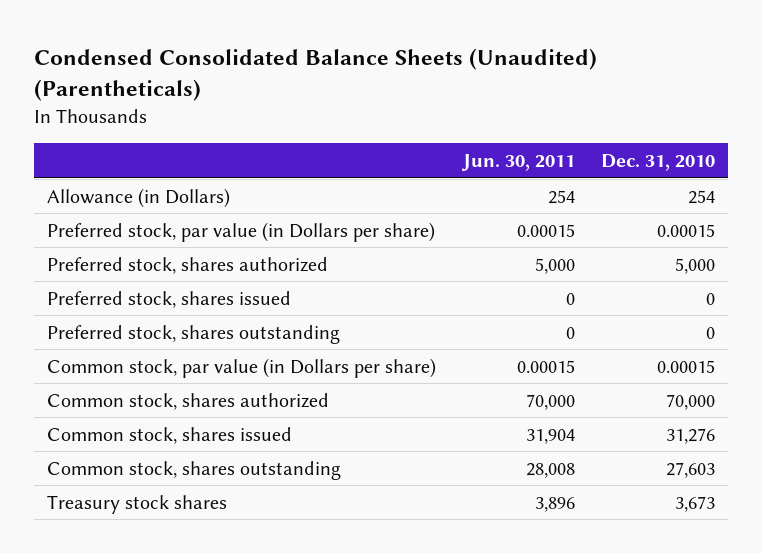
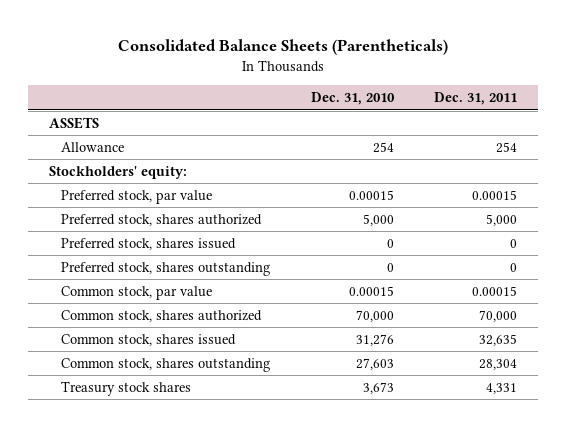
[33,47,597,102] Condensed Consolidated Balance Sheets (Unaudited) (Parentheticals) -> [117,38,448,55] Consolidated Balance Sheets (Parentheticals)
[460,153,575,171] Jun. 30, 2011 -> none
none -> [434,92,518,106] Dec. 31, 2011
none -> [48,116,99,129] ASSETS
[47,187,231,208] Allowance (in Dollars) -> [61,141,125,152] Allowance
none -> [48,165,187,179] Stockholders' equity:
[47,221,436,242] Preferred stock, par value (in Dollars per share) -> [61,189,213,204] Preferred stock, par value
[47,357,437,378] Common stock, par value (in Dollars per share) -> [61,285,213,300] Common stock, par value

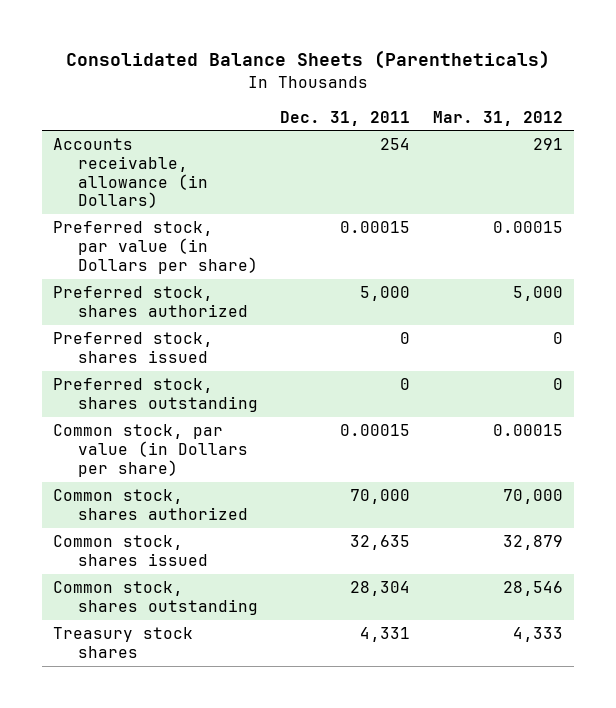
[310,92,395,106] Dec. 31, 2010 -> none
none -> [432,110,563,126] Mar. 31, 2012
[48,116,99,129] ASSETS -> none
[48,165,187,179] Stockholders' equity: -> none
[61,141,125,152] Allowance -> [53,138,209,209] Accounts receivable, allowance (in Dollars)
[61,189,213,204] Preferred stock, par value -> [53,221,259,274] Preferred stock, par value (in Dollars per share)
[61,285,213,300] Common stock, par value -> [53,424,249,477] Common stock, par value (in Dollars per share)

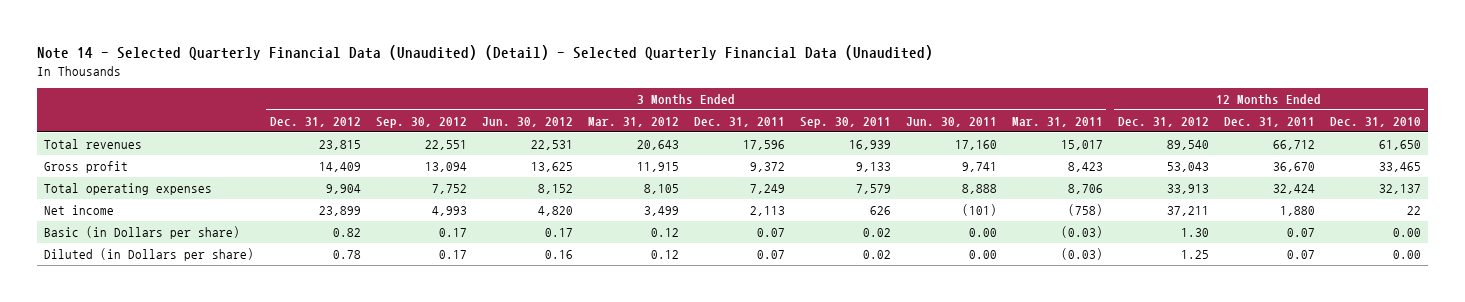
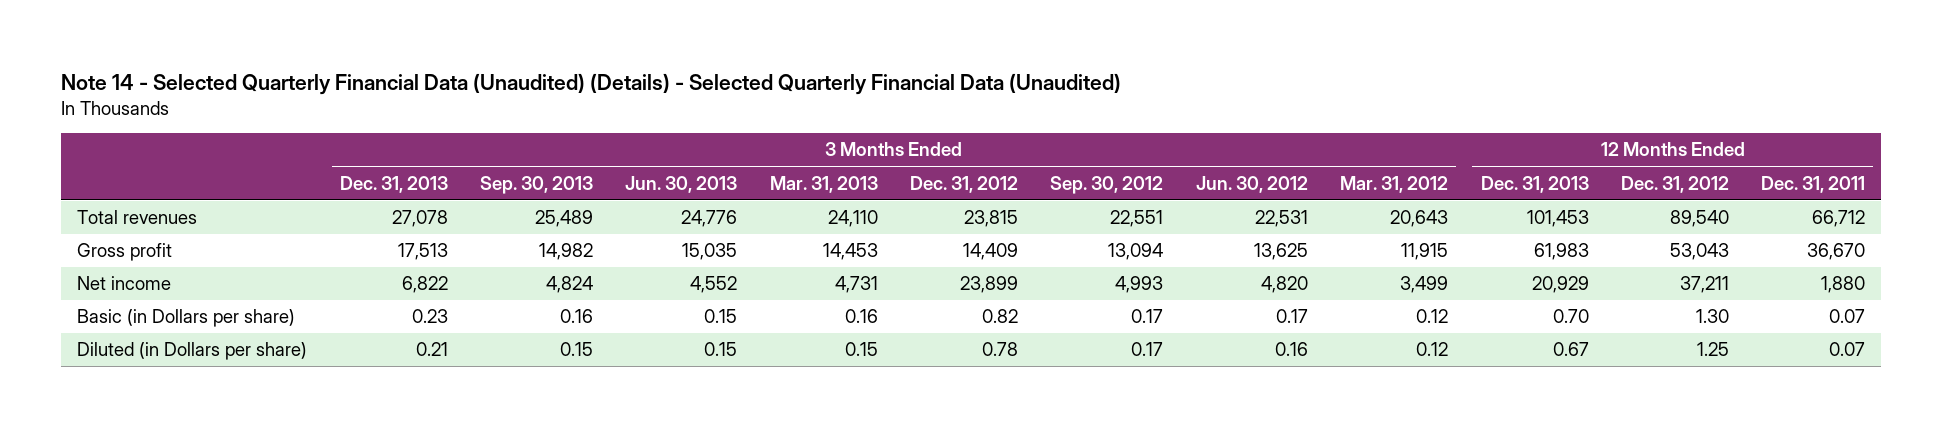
[36,45,933,61] Note 14 - Selected Quarterly Financial Data (Unaudited) (Detail) - Selected Quarterly Financial Data (Unaudited) -> [61,72,1122,95] Note 14 - Selected Quarterly Financial Data (Unaudited) (Details) - Selected Quarterly Financial Data (Unaudited)
[693,116,785,127] Dec. 31, 2011 -> none
[799,116,891,128] Sep. 30, 2011 -> none
[905,116,997,127] Jun. 30, 2011 -> none
[1011,116,1103,127] Mar. 31, 2011 -> none
[1329,116,1421,127] Dec. 31, 2010 -> none
none -> [339,175,448,193] Dec. 31, 2013
none -> [480,175,594,194] Sep. 30, 2013
none -> [625,175,738,193] Jun. 30, 2013
none -> [769,175,878,193] Mar. 31, 2013
none -> [1480,175,1589,193] Dec. 31, 2013
[44,183,213,196] Total operating expenses -> none

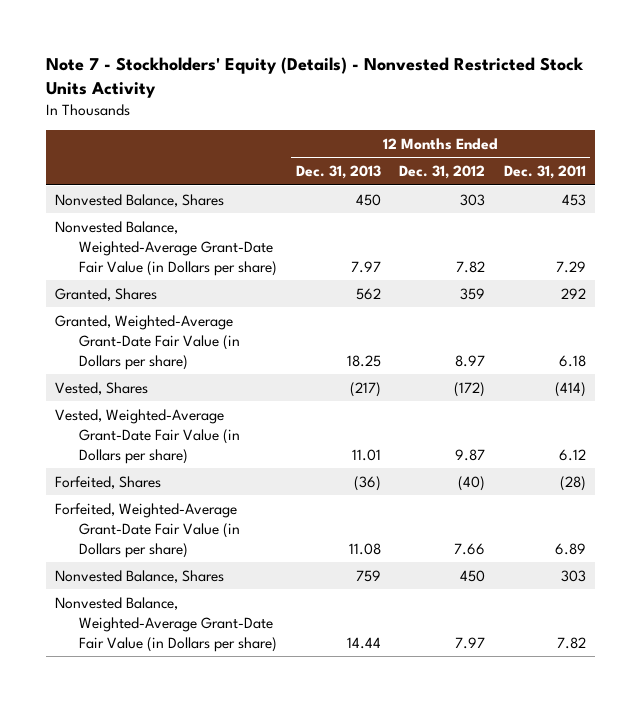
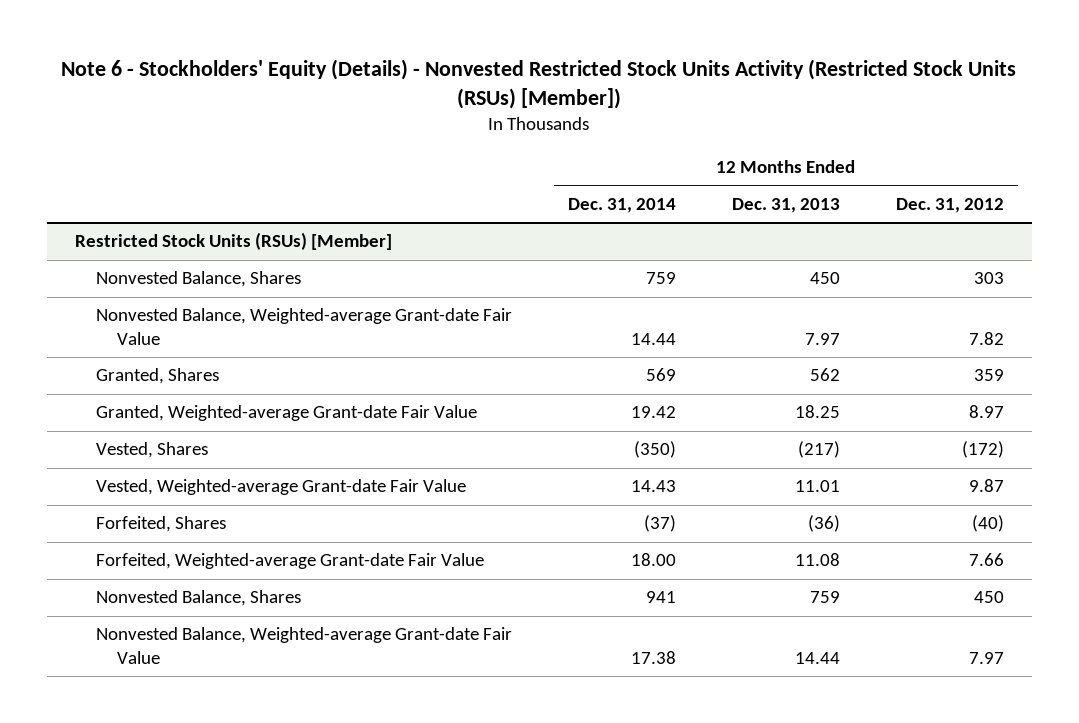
[45,56,584,98] Note 7 - Stockholders' Equity (Details) - Nonvested Restricted Stock Units Activity -> [61,58,1017,109] Note 6 - Stockholders' Equity (Details) - Nonvested Restricted Stock Units Activity (Restricted Stock Units (RSUs) [Member])
[503,165,586,180] Dec. 31, 2011 -> none
none -> [567,198,676,214] Dec. 31, 2014
none -> [74,232,392,251] Restricted Stock Units (RSUs) [Member]
[54,220,278,276] Nonvested Balance, Weighted-Average Grant-Date Fair Value (in Dollars per share) -> [95,308,512,346] Nonvested Balance, Weighted-average Grant-date Fair Value
[54,314,241,370] Granted, Weighted-Average Grant-Date Fair Value (in Dollars per share) -> [95,405,477,422] Granted, Weighted-average Grant-date Fair Value
[54,408,241,464] Vested, Weighted-Average Grant-Date Fair Value (in Dollars per share) -> [95,479,466,496] Vested, Weighted-average Grant-date Fair Value
[54,502,241,558] Forfeited, Weighted-Average Grant-Date Fair Value (in Dollars per share) -> [95,553,484,570] Forfeited, Weighted-average Grant-date Fair Value
[54,596,278,652] Nonvested Balance, Weighted-Average Grant-Date Fair Value (in Dollars per share) -> [95,627,512,665] Nonvested Balance, Weighted-average Grant-date Fair Value

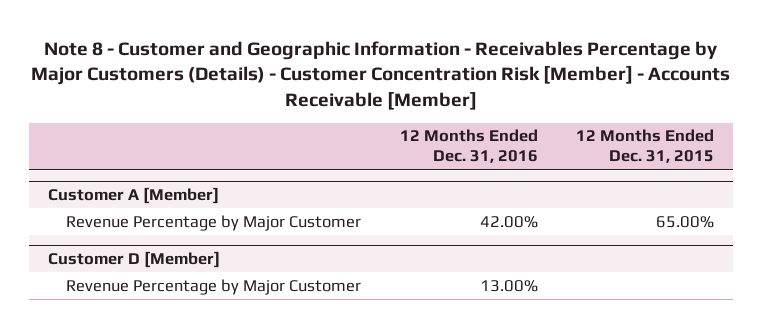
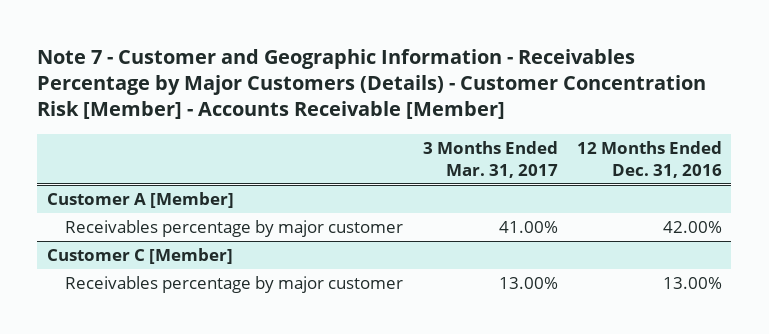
[31,40,731,111] Note 8 - Customer and Geographic Information - Receivables Percentage by Major Customers (Details) - Customer Concentration Risk [Member] - Accounts Receivable [Member] -> [37,48,707,120] Note 7 - Customer and Geographic Information - Receivables Percentage by Major Customers (Details) - Customer Concentration Risk [Member] - Accounts Receivable [Member]
[576,129,715,164] 12 Months Ended Dec. 31, 2015 -> none
none -> [422,140,558,178] 3 Months Ended Mar. 31, 2017
[66,214,362,231] Revenue Percentage by Major Customer -> [65,220,404,238] Receivables percentage by major customer
[48,250,221,268] Customer D [Member] -> [46,248,233,265] Customer C [Member]
[66,278,362,295] Revenue Percentage by Major Customer -> [65,276,404,294] Receivables percentage by major customer

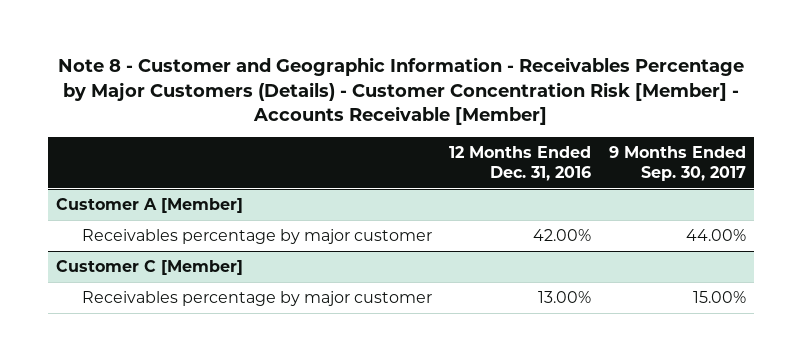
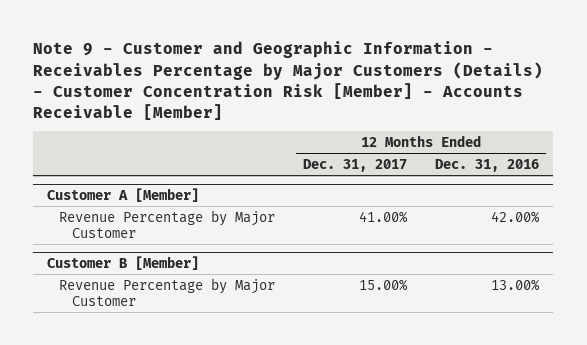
[58,57,745,126] Note 8 - Customer and Geographic Information - Receivables Percentage by Major Customers (Details) - Customer Concentration Risk [Member] - Accounts Receivable [Member] -> [33,41,544,120] Note 9 - Customer and Geographic Information - Receivables Percentage by Major Customers (Details) - Customer Concentration Risk [Member] - Accounts Receivable [Member]
[608,146,746,181] 9 Months Ended Sep. 30, 2017 -> none
none -> [303,159,408,173] Dec. 31, 2017
[81,229,432,245] Receivables percentage by major customer -> [59,209,276,239] Revenue Percentage by Major Customer
[56,260,244,276] Customer C [Member] -> [47,255,200,270] Customer B [Member]
[81,291,432,307] Receivables percentage by major customer -> [59,277,276,307] Revenue Percentage by Major Customer

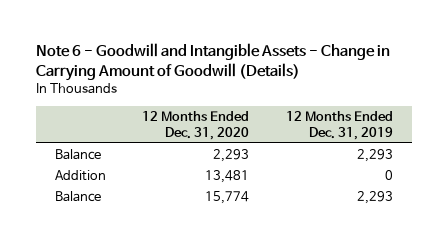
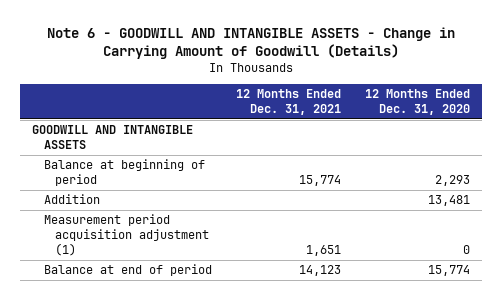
[36,42,391,81] Note 6 - Goodwill and Intangible Assets - Change in Carrying Amount of Goodwill (Details) -> [47,27,456,60] Note 6 - GOODWILL AND INTANGIBLE ASSETS - Change in Carrying Amount of Goodwill (Details)
[286,110,394,140] 12 Months Ended Dec. 31, 2019 -> none
none -> [235,89,341,116] 12 Months Ended Dec. 31, 2021
none -> [32,125,194,150] GOODWILL AND INTANGIBLE ASSETS
[54,149,101,161] Balance -> [43,159,205,187] Balance at beginning of period
none -> [43,214,210,257] Measurement period acquisition adjustment (1)
[54,191,101,203] Balance -> [43,264,212,277] Balance at end of period

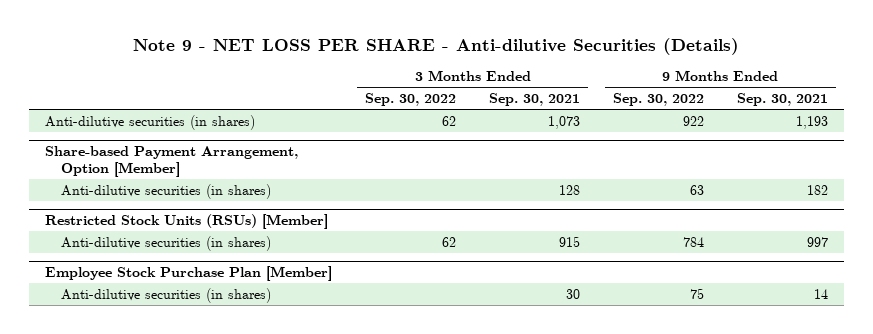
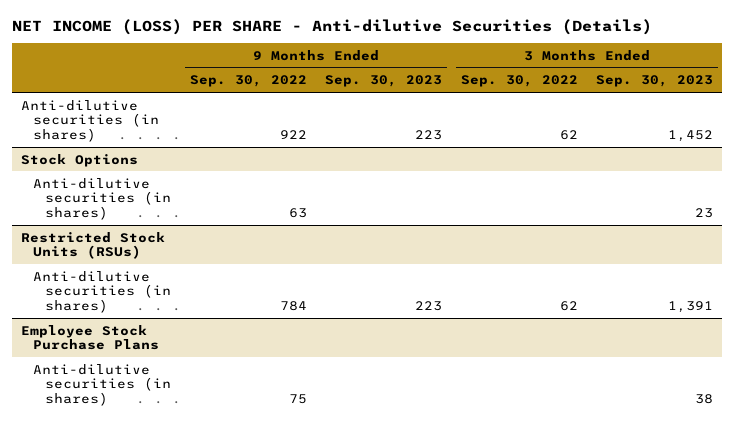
[133,38,740,56] Note 9 - NET LOSS PER SHARE - Anti-dilutive Securities (Details) -> [11,18,652,35] NET INCOME (LOSS) PER SHARE - Anti-dilutive Securities (Details)
[488,93,580,107] Sep. 30, 2021 -> none
[736,93,828,107] Sep. 30, 2021 -> none
none -> [325,75,443,88] Sep. 30, 2023
none -> [596,75,714,88] Sep. 30, 2023
[45,146,299,178] Share-based Payment Arrangement, Option [Member] -> [20,153,138,167] Stock Options
[45,214,329,230] Restricted Stock Units (RSUs) [Member] -> [20,231,165,260] Restricted Stock Units (RSUs)
[45,266,333,282] Employee Stock Purchase Plan [Member] -> [20,324,160,351] Employee Stock Purchase Plans

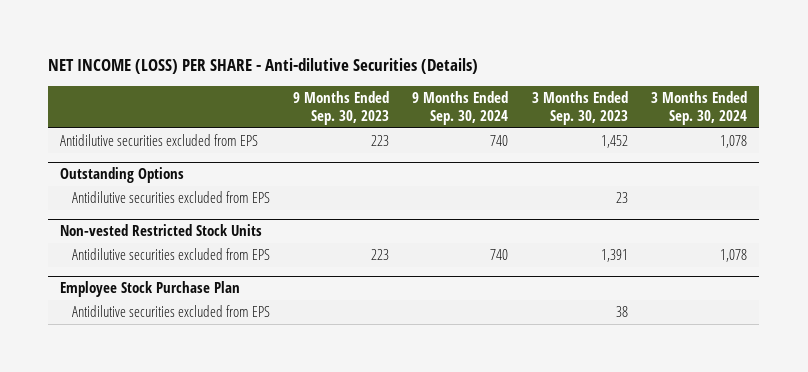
[189,75,307,88] Sep. 30, 2022 -> none
[460,75,578,88] Sep. 30, 2022 -> none
none -> [412,90,509,125] 9 Months Ended Sep. 30, 2024
none -> [651,90,748,125] 3 Months Ended Sep. 30, 2024
[20,99,160,142] Anti-dilutive securities (in shares) -> [60,133,259,146] Antidilutive securities excluded from EPS
[20,153,138,167] Stock Options -> [60,167,185,184] Outstanding Options
[33,177,172,220] Anti-dilutive securities (in shares) -> [71,190,270,203] Antidilutive securities excluded from EPS
[20,231,165,260] Restricted Stock Units (RSUs) -> [60,224,263,237] Non-vested Restricted Stock Units
[33,270,172,313] Anti-dilutive securities (in shares) -> [71,247,270,260] Antidilutive securities excluded from EPS
[20,324,160,351] Employee Stock Purchase Plans -> [60,281,241,298] Employee Stock Purchase Plan
[33,363,172,406] Anti-dilutive securities (in shares) -> [71,304,270,317] Antidilutive securities excluded from EPS

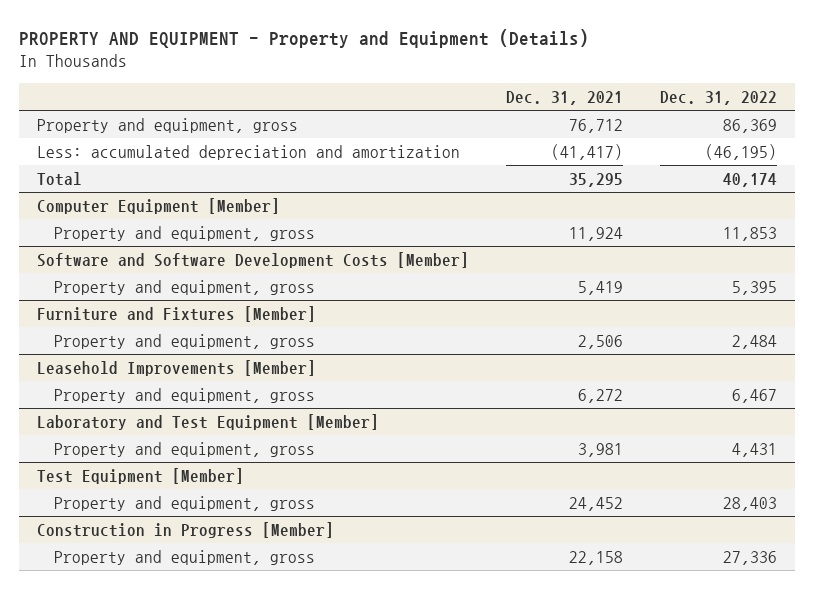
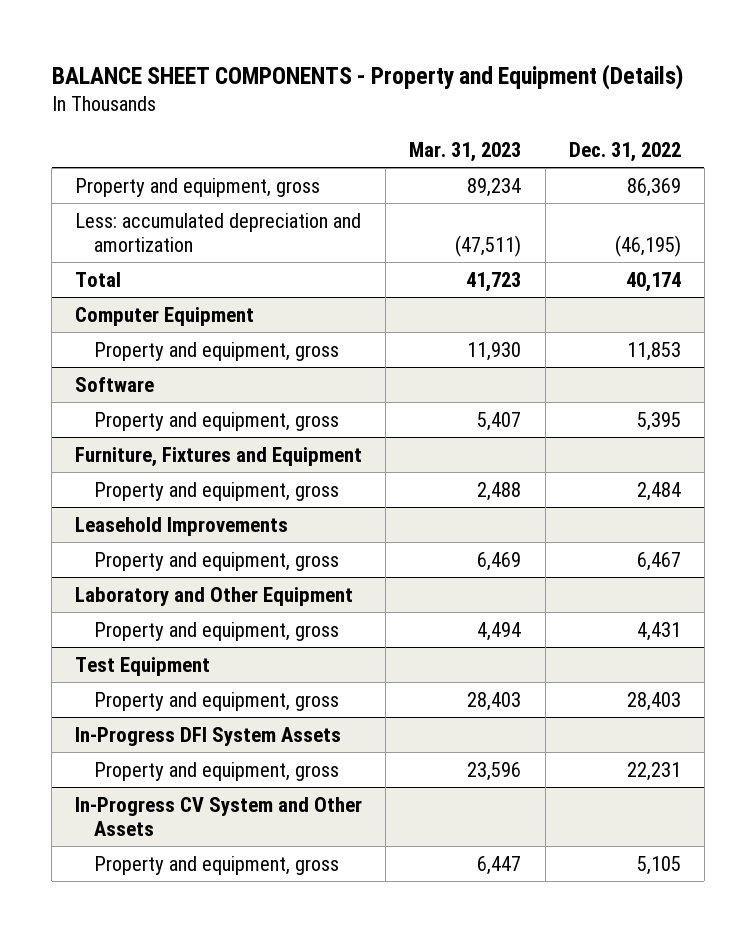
[18,29,589,49] PROPERTY AND EQUIPMENT - Property and Equipment (Details) -> [51,63,683,90] BALANCE SHEET COMPONENTS - Property and Equipment (Details)
[505,90,623,105] Dec. 31, 2021 -> none
none -> [409,141,522,162] Mar. 31, 2023
[37,197,281,214] Computer Equipment [Member] -> [75,306,255,326] Computer Equipment
[37,251,470,268] Software and Software Development Costs [Member] -> [75,376,155,392] Software
[37,305,317,322] Furniture and Fixtures [Member] -> [75,446,363,467] Furniture, Fixtures and Equipment
[37,359,317,376] Leasehold Improvements [Member] -> [75,516,289,536] Leasehold Improvements
[37,413,380,430] Laboratory and Test Equipment [Member] -> [75,586,354,606] Laboratory and Other Equipment
[37,467,245,484] Test Equipment [Member] -> [75,656,211,676] Test Equipment
[37,521,335,538] Construction in Progress [Member] -> none
none -> [75,726,342,746] In-Progress DFI System Assets
[722,550,777,565] 27,336 -> [626,761,681,781] 22,231
none -> [75,796,363,836] In-Progress CV System and Other Assets
none -> [93,855,339,875] Property and equipment, gross

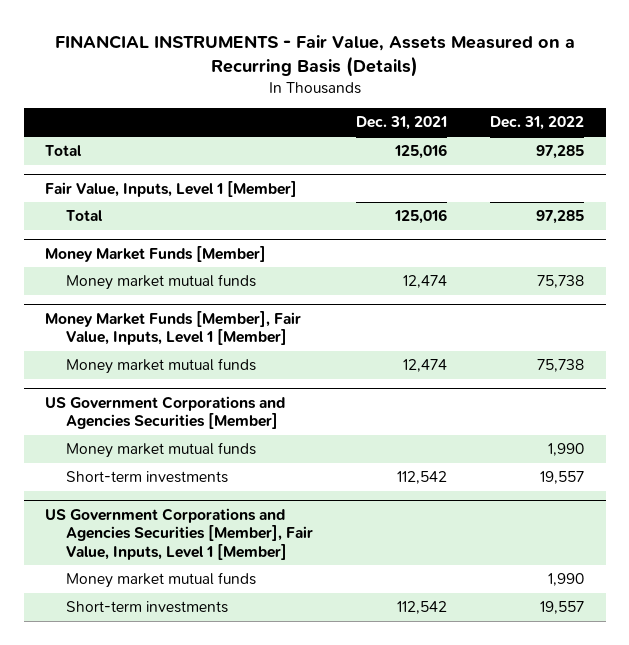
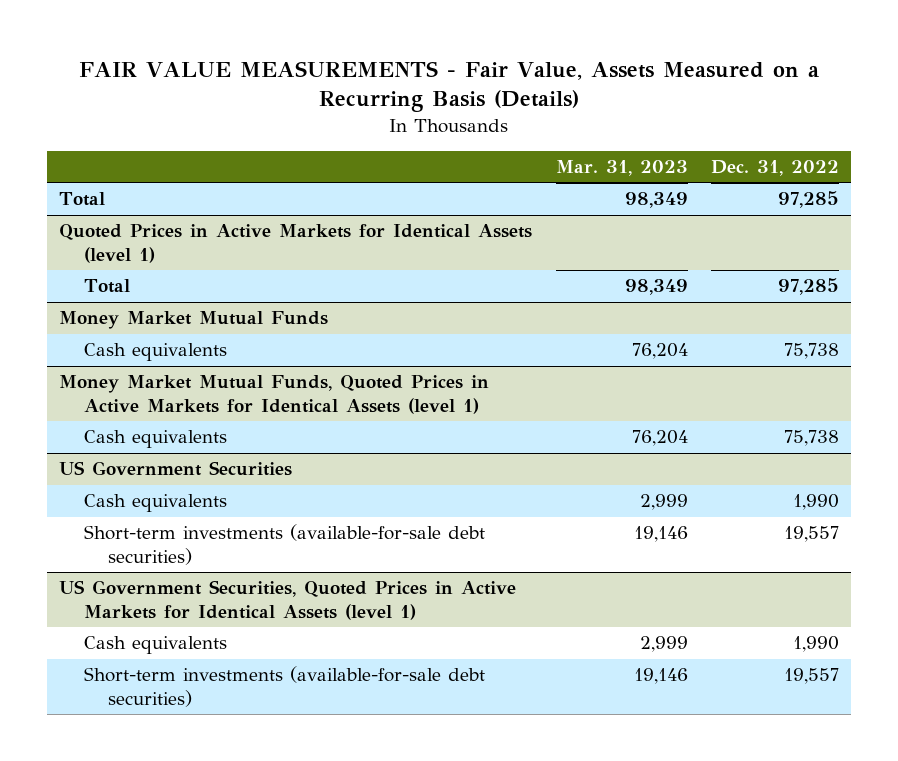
[54,34,575,77] FINANCIAL INSTRUMENTS - Fair Value, Assets Measured on a Recurring Basis (Details) -> [79,60,820,113] FAIR VALUE MEASUREMENTS - Fair Value, Assets Measured on a Recurring Basis (Details)
[355,116,447,131] Dec. 31, 2021 -> none
none -> [555,160,688,177] Mar. 31, 2023
[45,180,298,197] Fair Value, Inputs, Level 1 [Member] -> [59,224,533,263] Quoted Prices in Active Markets for Identical Assets (level 1)
[45,310,302,346] Money Market Funds [Member], Fair Value, Inputs, Level 1 [Member] -> none
[45,507,313,560] US Government Corporations and Agencies Securities [Member], Fair Value, Inputs, Level 1 [Member] -> none
[45,245,267,262] Money Market Funds [Member] -> [59,311,329,330] Money Market Mutual Funds
[65,274,256,291] Money market mutual funds -> [83,343,227,362] Cash equivalents
none -> [59,375,490,414] Money Market Mutual Funds, Quoted Prices in Active Markets for Identical Assets (level 1)
[65,358,256,375] Money market mutual funds -> [83,430,227,449] Cash equivalents
[45,395,286,430] US Government Corporations and Agencies Securities [Member] -> [59,461,293,477] US Government Securities
[65,442,256,459] Money market mutual funds -> [83,494,227,513] Cash equivalents
[65,471,228,484] Short-term investments -> [83,524,485,565] Short-term investments (available-for-sale debt securities)
none -> [59,580,517,620] US Government Securities, Quoted Prices in Active Markets for Identical Assets (level 1)
[65,572,256,589] Money market mutual funds -> [83,636,227,655] Cash equivalents
[65,601,228,614] Short-term investments -> [83,666,485,707] Short-term investments (available-for-sale debt securities)

